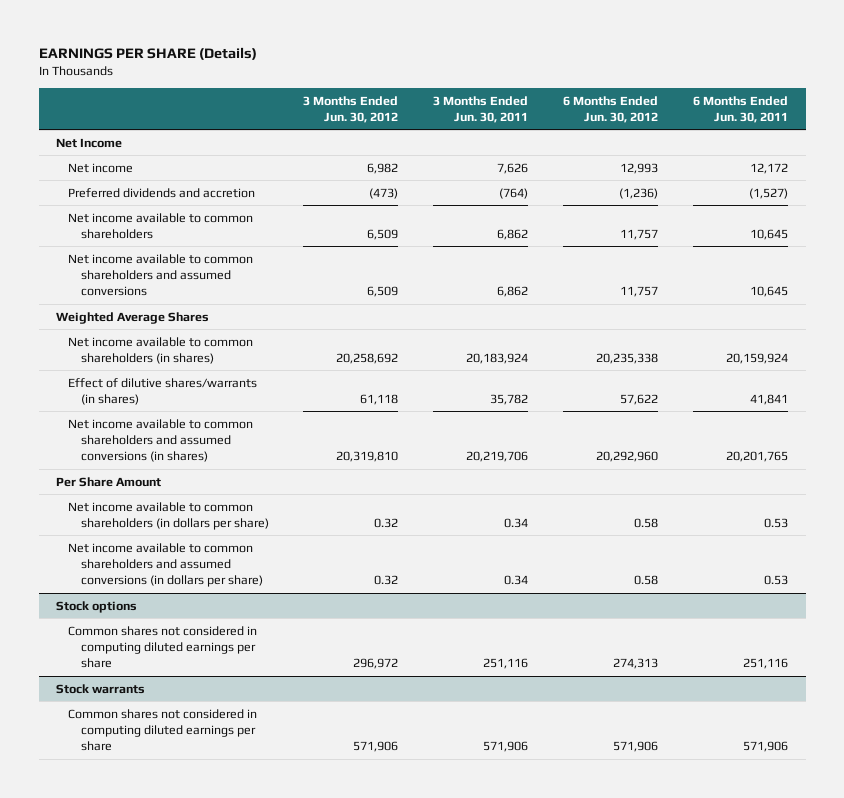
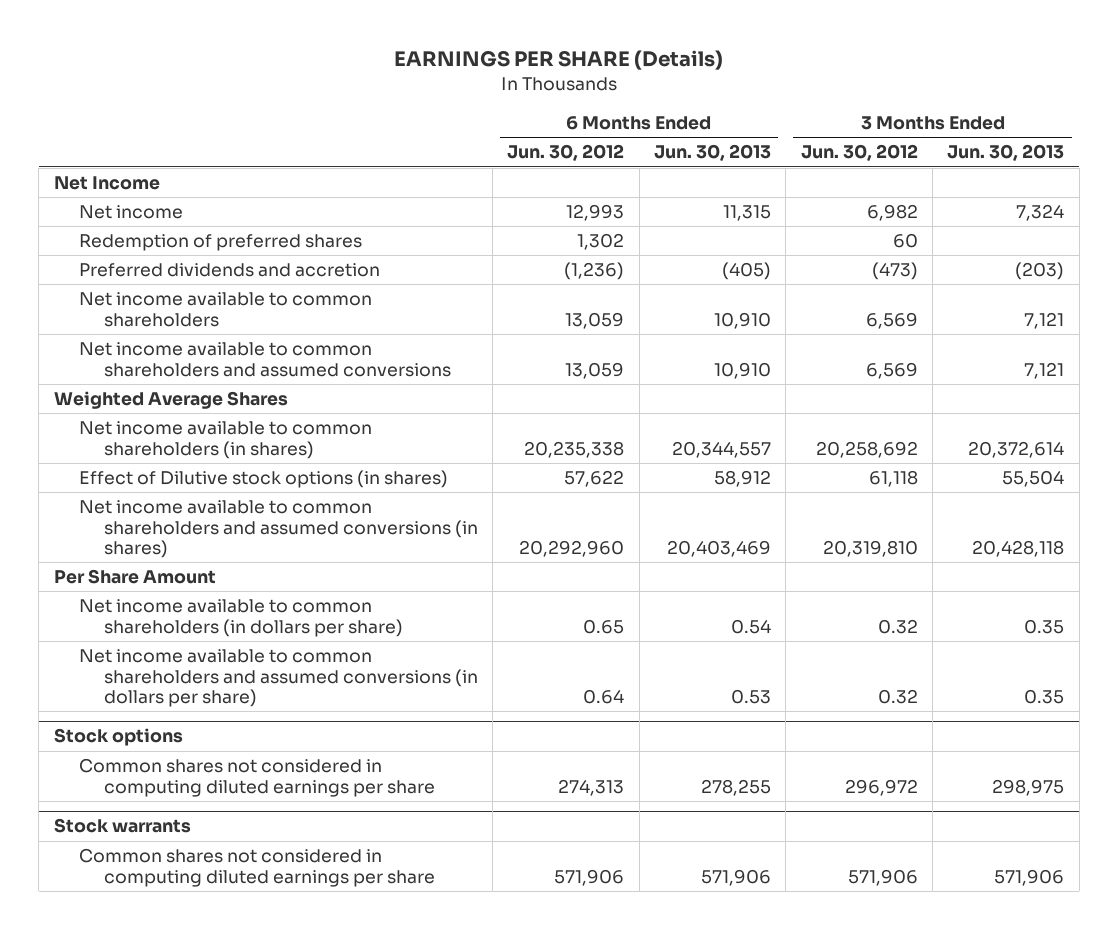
[433,95,529,123] 3 Months Ended Jun. 30, 2011 -> none
[693,95,789,123] 6 Months Ended Jun. 30, 2011 -> none
none -> [654,144,772,162] Jun. 30, 2013
none -> [947,144,1065,162] Jun. 30, 2013
none -> [78,234,362,252] Redemption of preferred shares
[367,228,399,240] 6,509 -> [865,311,918,329] 6,569
[620,228,659,240] 11,757 -> [565,311,625,329] 13,059
[367,286,399,298] 6,509 -> [865,361,918,379] 6,569
[620,286,659,298] 11,757 -> [565,361,625,379] 13,059
[68,377,258,405] Effect of dilutive shares/warrants (in shares) -> [78,470,448,489] Effect of Dilutive stock options (in shares)
[634,517,659,528] 0.58 -> [583,618,625,634] 0.65
[634,575,659,586] 0.58 -> [583,689,625,705] 0.64

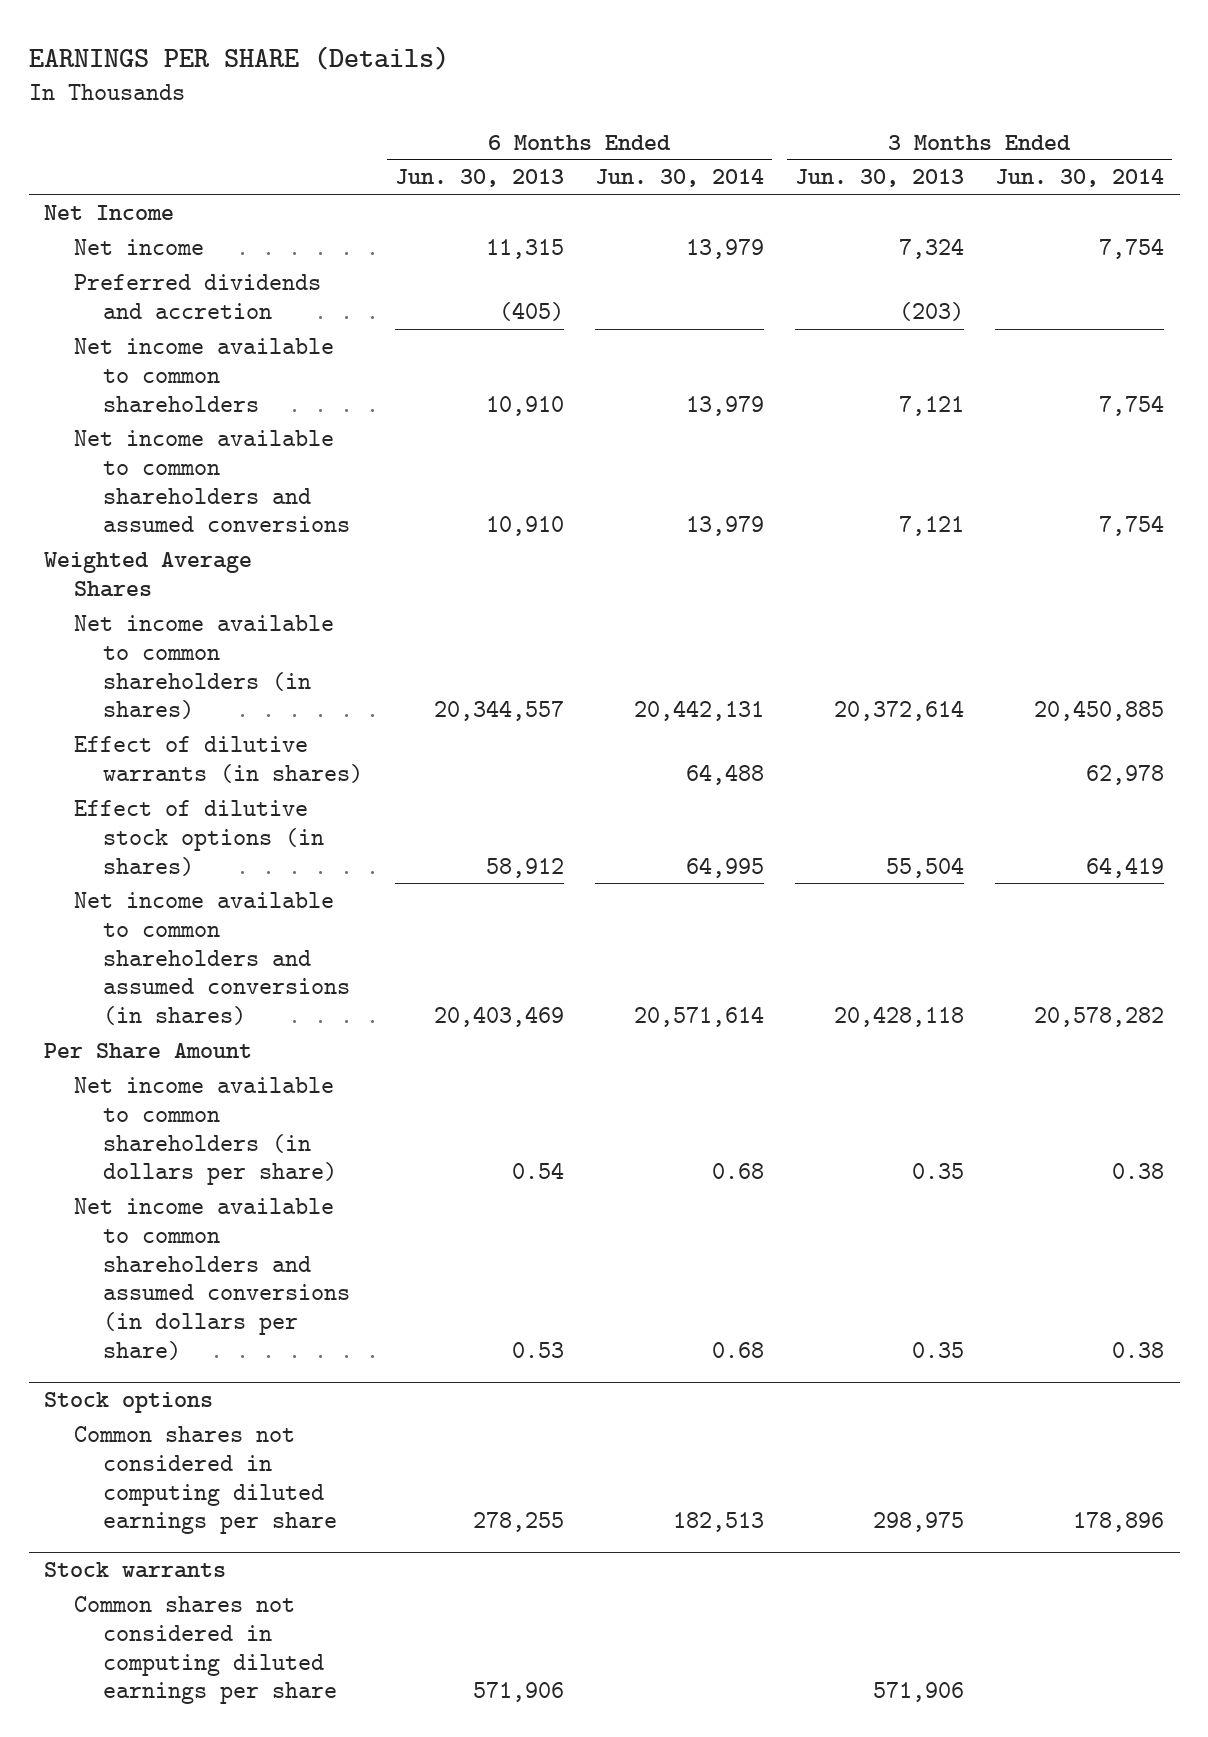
[507,144,625,162] Jun. 30, 2012 -> none
[800,144,918,162] Jun. 30, 2012 -> none
none -> [594,169,764,188] Jun. 30, 2014
none -> [995,169,1165,188] Jun. 30, 2014
[78,234,362,252] Redemption of preferred shares -> none
none -> [73,735,364,783] Effect of dilutive warrants (in shares)
[78,470,448,489] Effect of Dilutive stock options (in shares) -> [73,799,325,876] Effect of dilutive stock options (in shares)

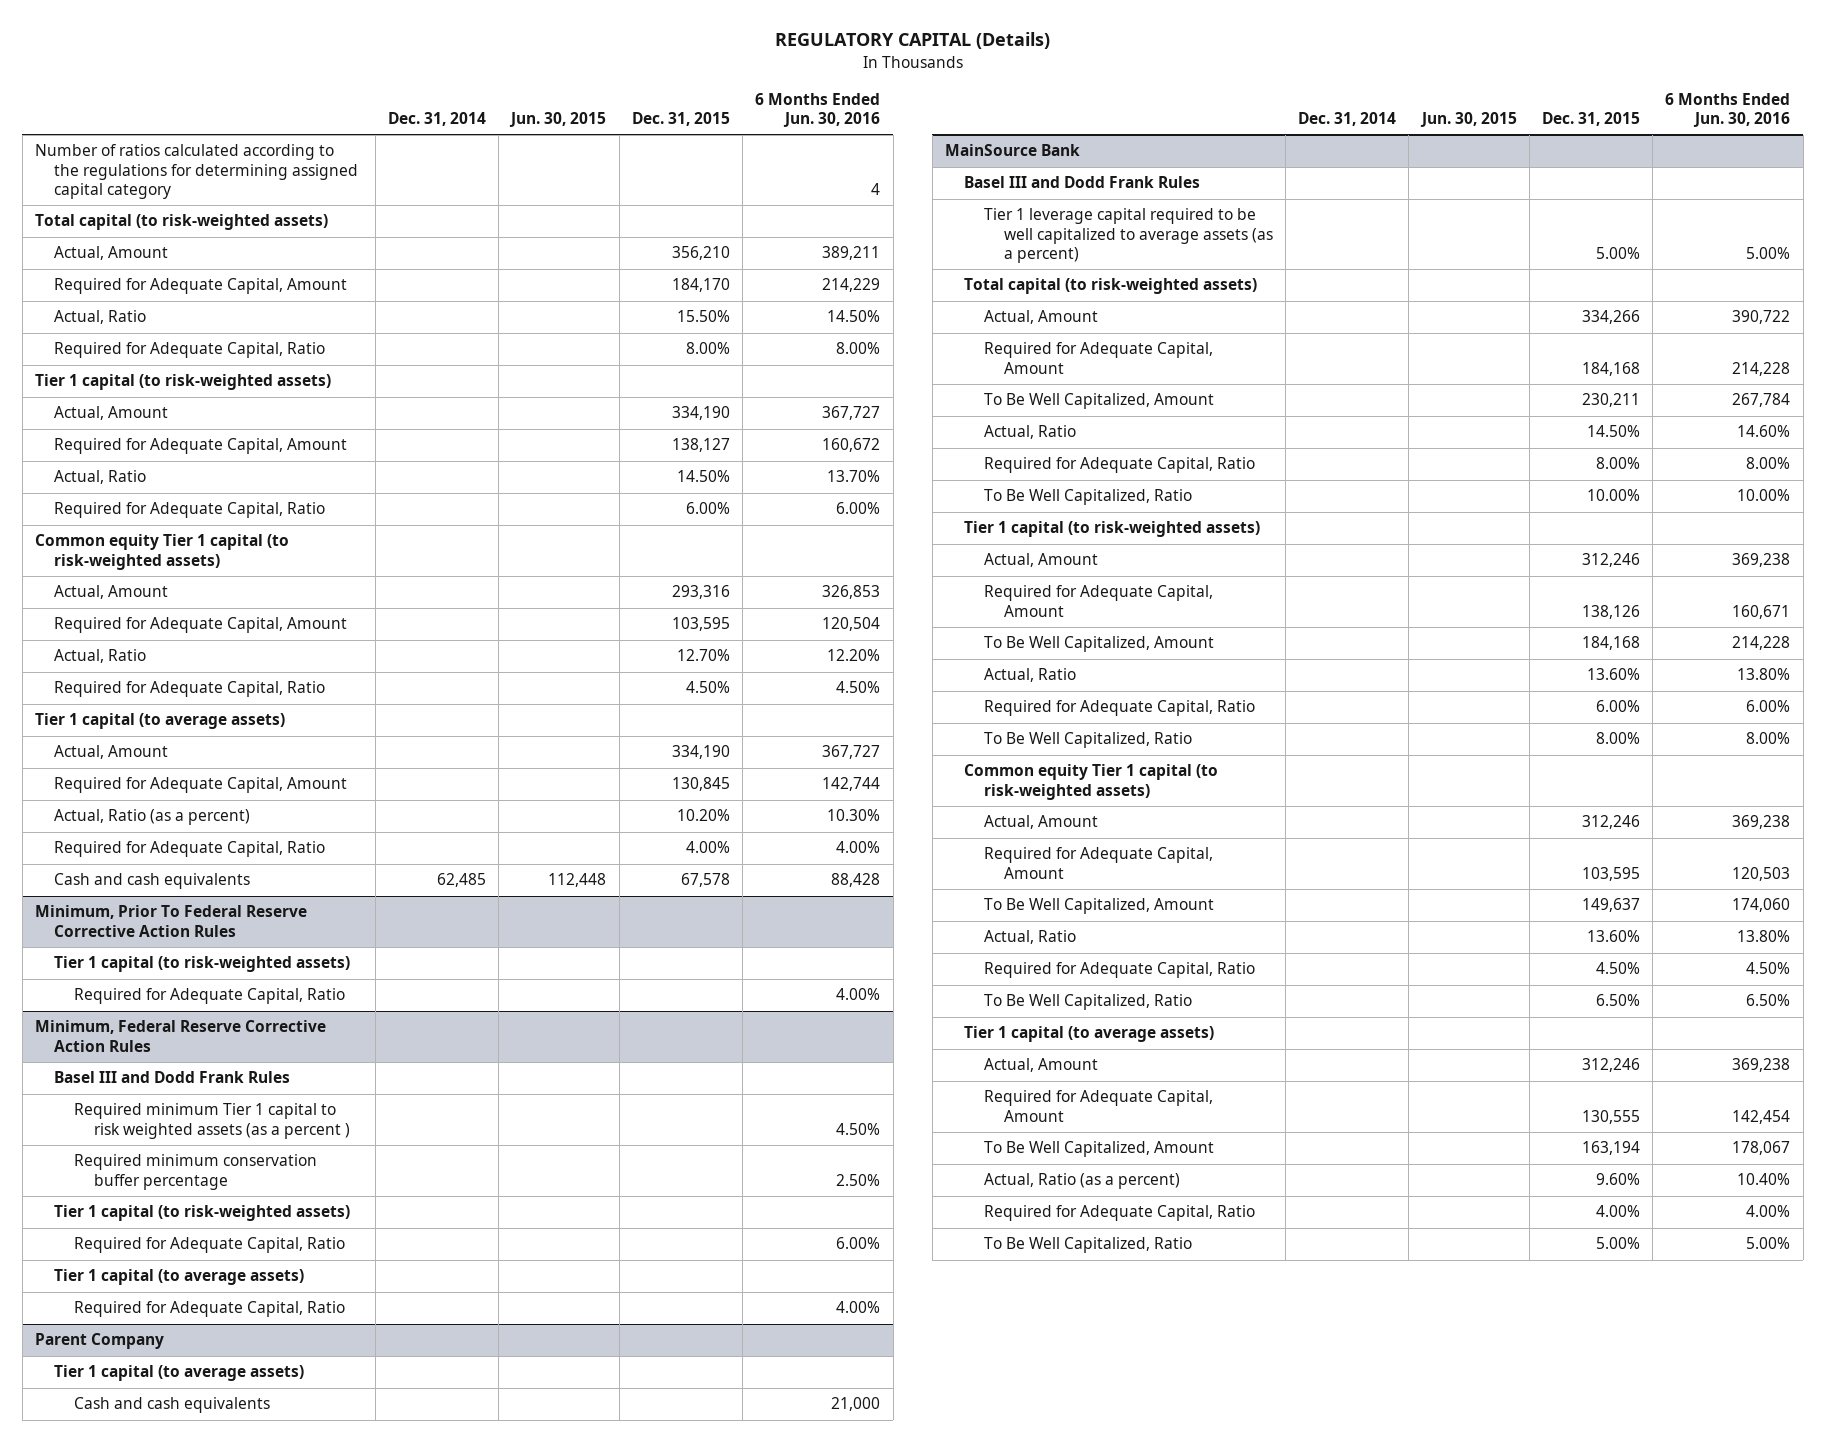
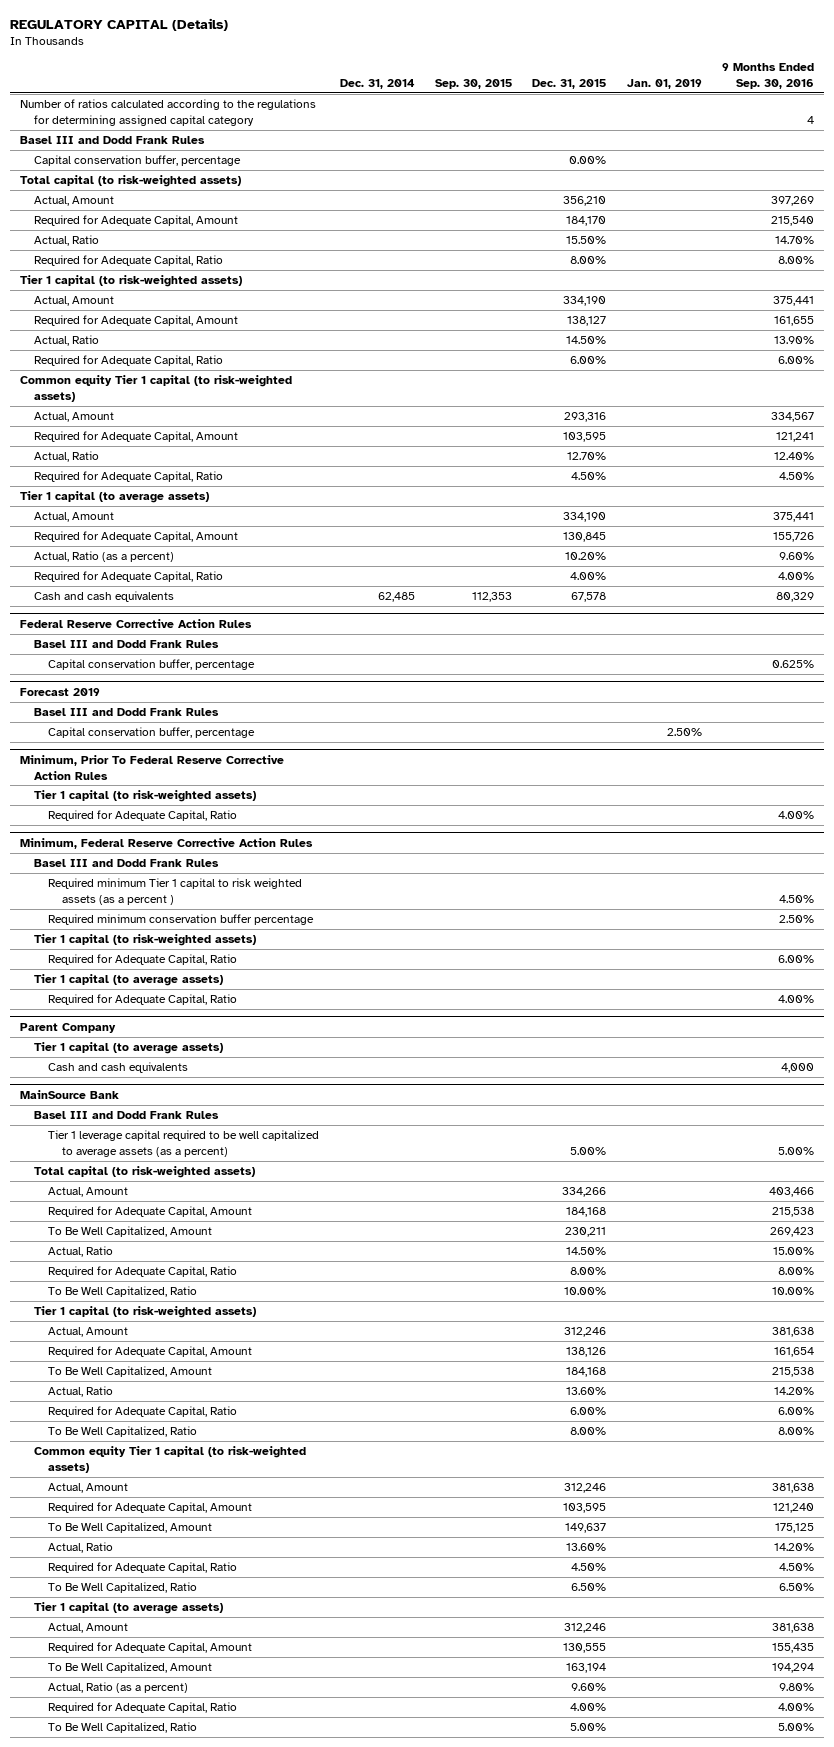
[509,112,607,128] Jun. 30, 2015 -> none
[755,92,881,128] 6 Months Ended Jun. 30, 2016 -> none
none -> [434,78,512,89] Sep. 30, 2015
none -> [626,78,702,89] Jan. 01, 2019
none -> [722,63,815,89] 9 Months Ended Sep. 30, 2016
none -> [19,136,205,145] Basel III and Dodd Frank Rules
none -> [34,155,242,167] Capital conservation buffer, percentage
none -> [19,618,252,628] Federal Reserve Corrective Action Rules
none -> [34,640,220,649] Basel III and Dodd Frank Rules
none -> [48,659,256,671] Capital conservation buffer, percentage
none -> [19,687,100,696] Forecast 2019
none -> [34,708,220,717] Basel III and Dodd Frank Rules
none -> [48,727,256,739] Capital conservation buffer, percentage

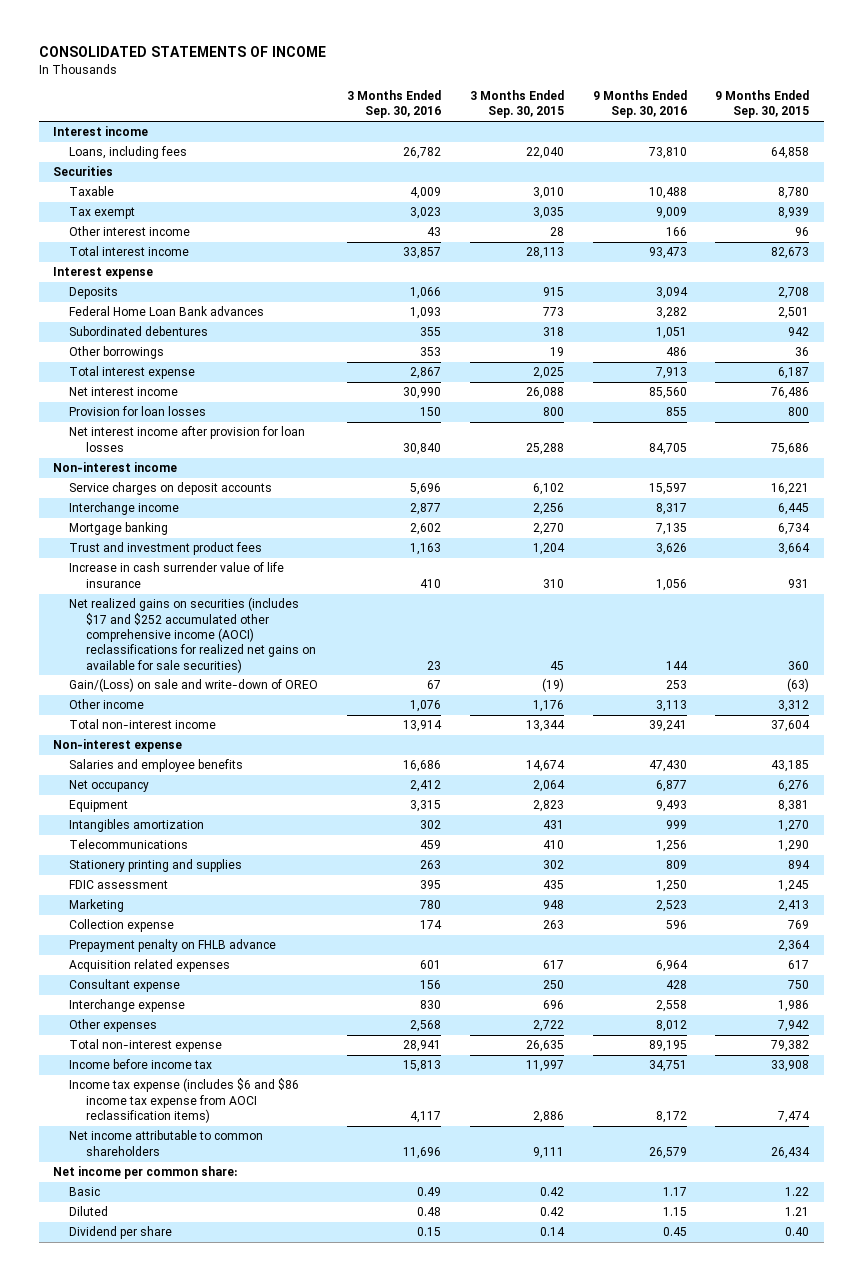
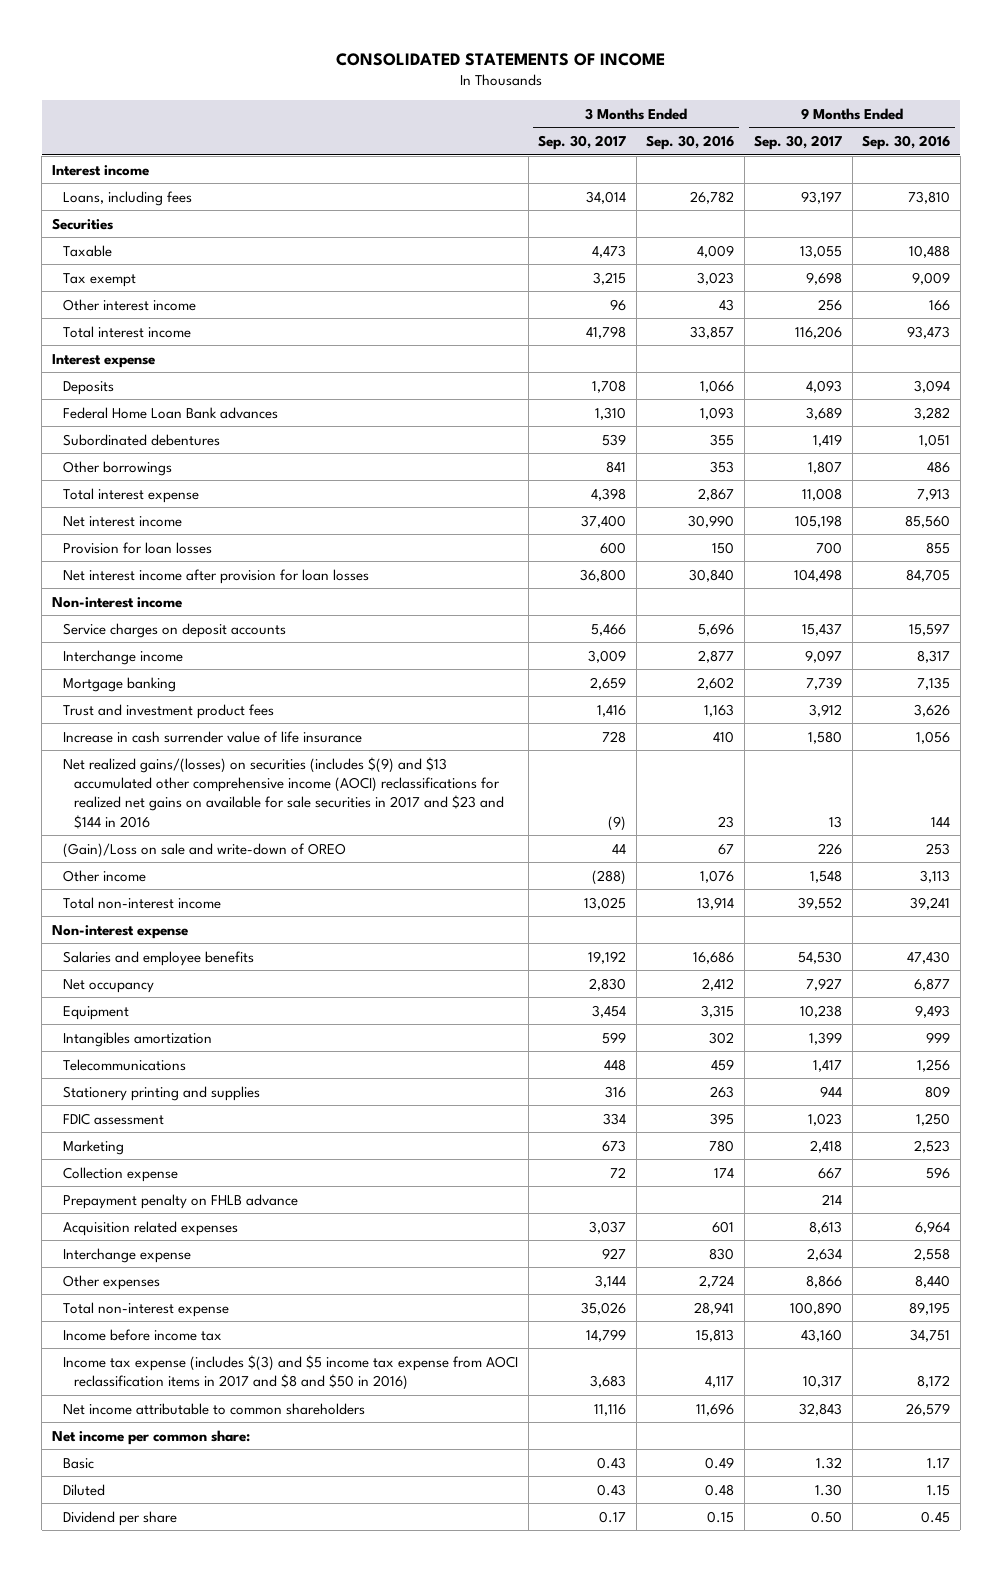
[469,90,564,119] 3 Months Ended Sep. 30, 2015 -> none
[715,90,810,119] 9 Months Ended Sep. 30, 2015 -> none
none -> [538,135,627,151] Sep. 30, 2017
none -> [754,135,843,151] Sep. 30, 2017
[69,597,317,673] Net realized gains on securities (includes $17 and $252 accumulated other comprehensive income (AOCI) reclassifications for realized net gains on available for sale securities) -> [62,756,505,829] Net realized gains/(losses) on securities (includes $(9) and $13 accumulated other comprehensive income (AOCI) reclassifications for realized net gains on available for sale securities in 2017 and $23 and $144 in 2016
[69,678,319,693] Gain/(Loss) on sale and write-down of OREO -> [62,842,346,858] (Gain)/Loss on sale and write-down of OREO
[69,979,181,993] Consultant expense -> none
[410,1020,442,1033] 2,568 -> [699,1274,735,1288] 2,724
[655,1020,687,1033] 8,012 -> [915,1274,951,1288] 8,440
[69,1078,300,1123] Income tax expense (includes $6 and $86 income tax expense from AOCI reclassification items) -> [62,1354,518,1390] Income tax expense (includes $(3) and $5 income tax expense from AOCI reclassification items in 2017 and $8 and $50 in 2016)

